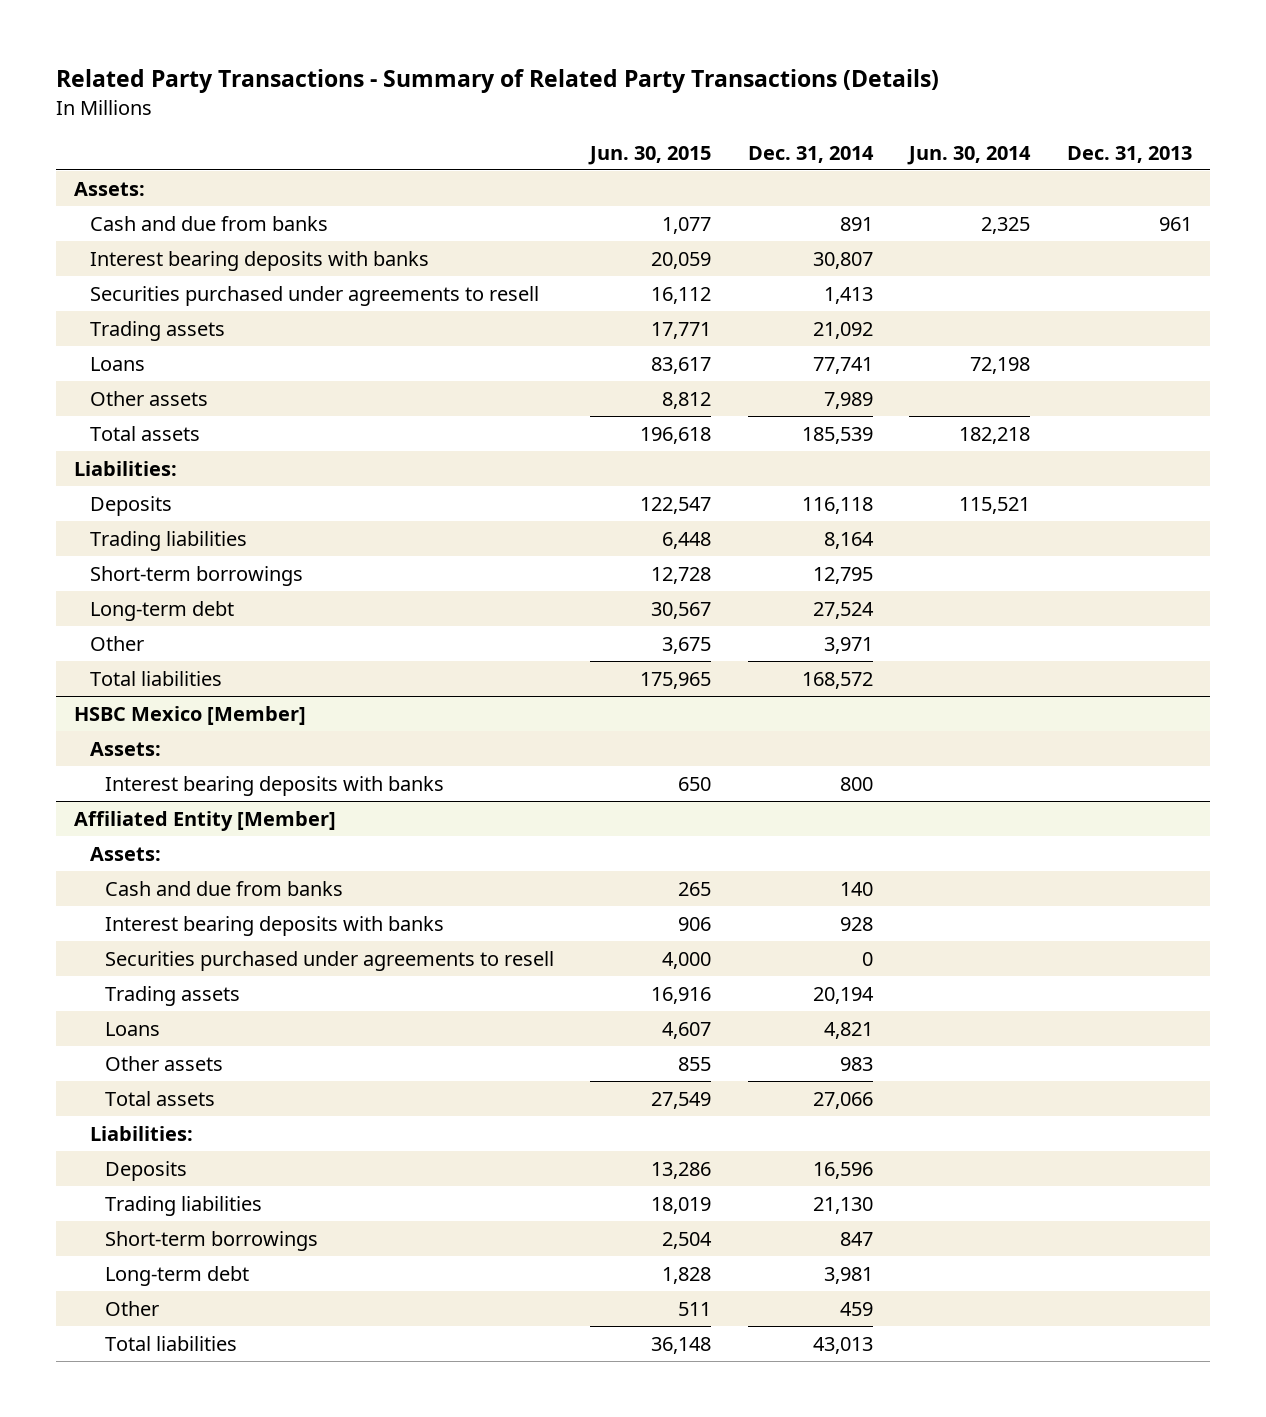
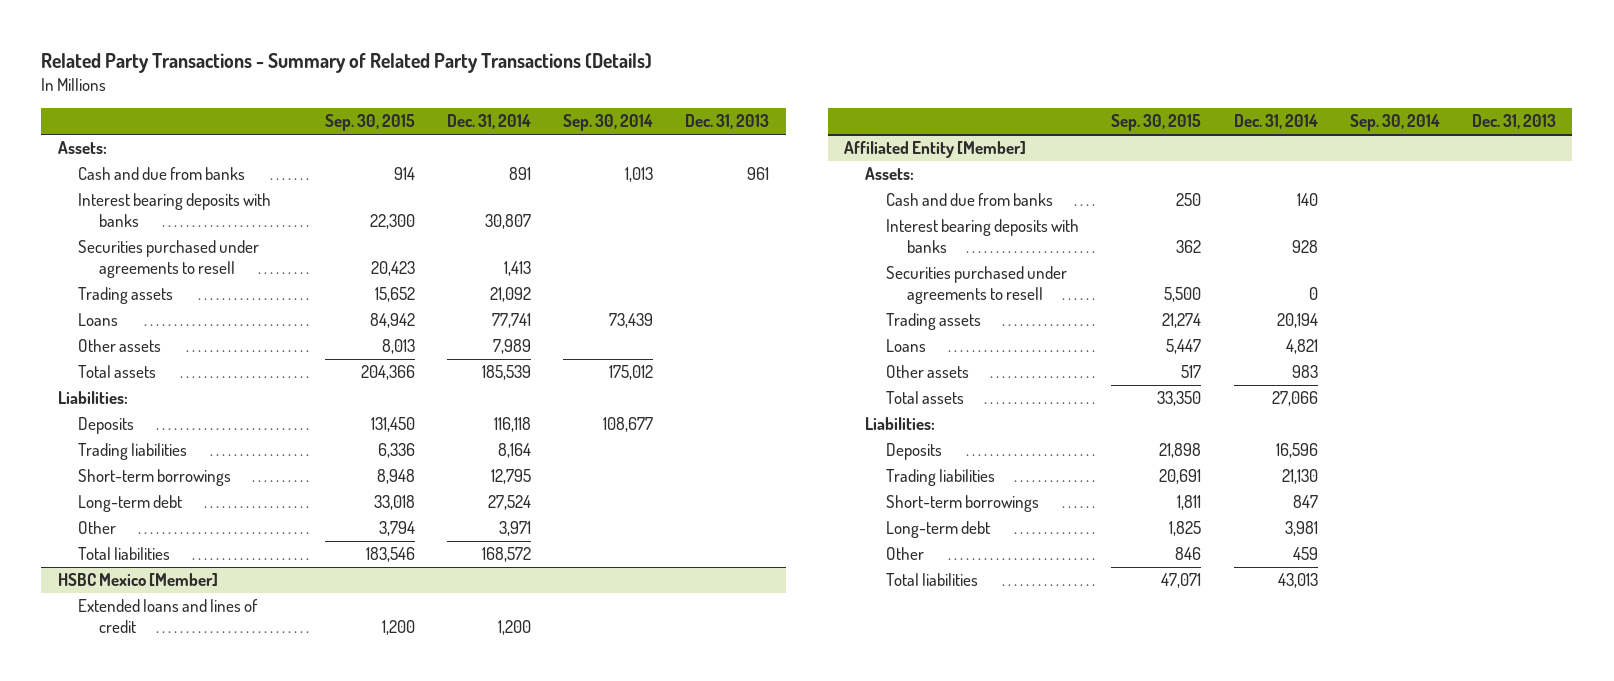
[588,145,712,165] Jun. 30, 2015 -> none
[907,145,1032,165] Jun. 30, 2014 -> none
none -> [324,114,415,132] Sep. 30, 2015
none -> [563,114,654,132] Sep. 30, 2014
[89,741,161,756] Assets: -> none
[105,775,445,796] Interest bearing deposits with banks -> none
none -> [78,599,259,634] Extended loans and lines of credit

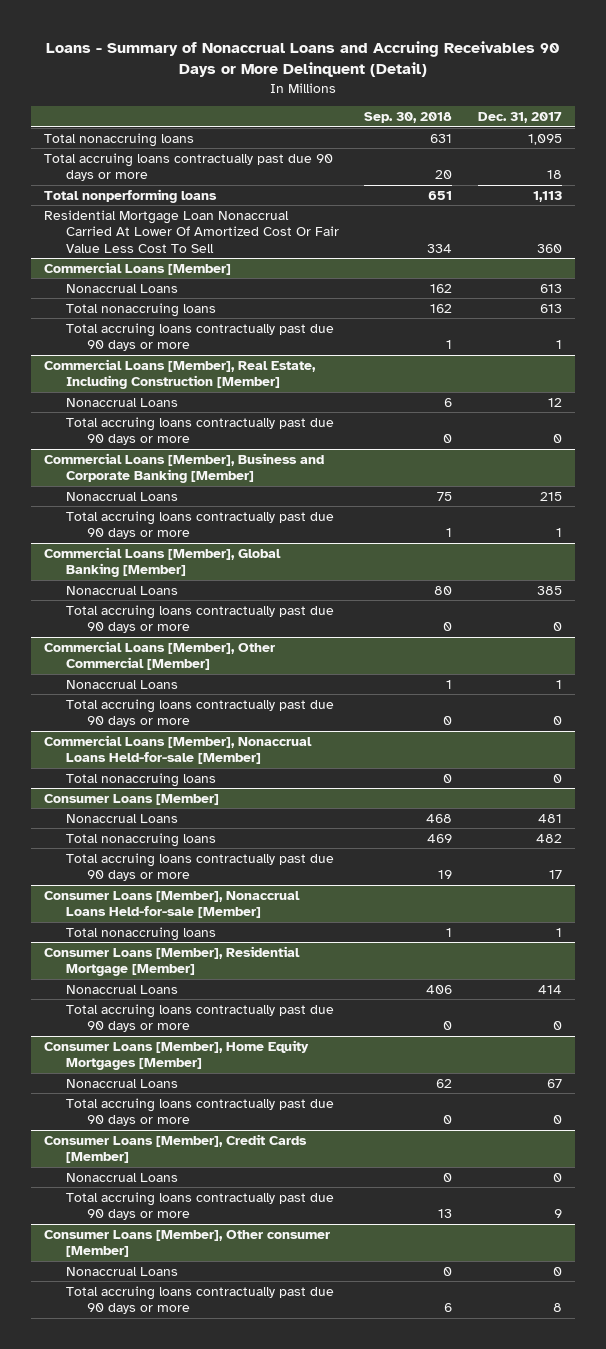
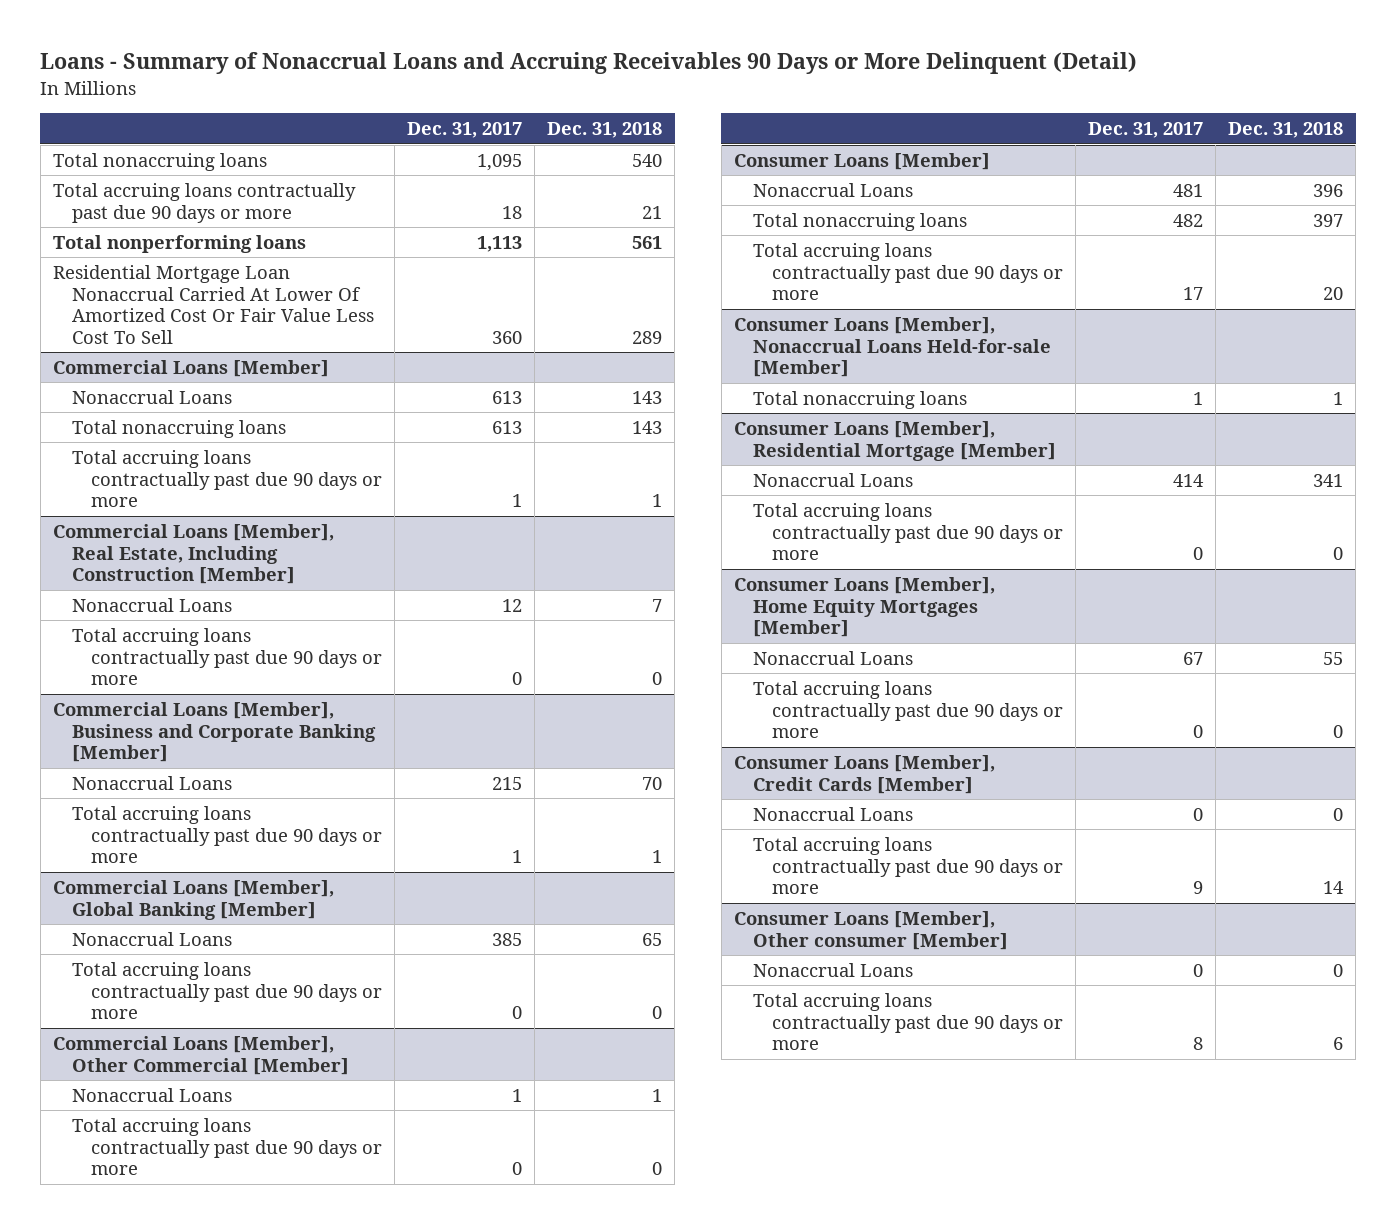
[364,112,453,124] Sep. 30, 2018 -> none
none -> [547,122,663,139] Dec. 31, 2018
[44,734,313,765] Commercial Loans [Member], Nonaccrual Loans Held-for-sale [Member] -> none
[65,772,216,787] Total nonaccruing loans -> none

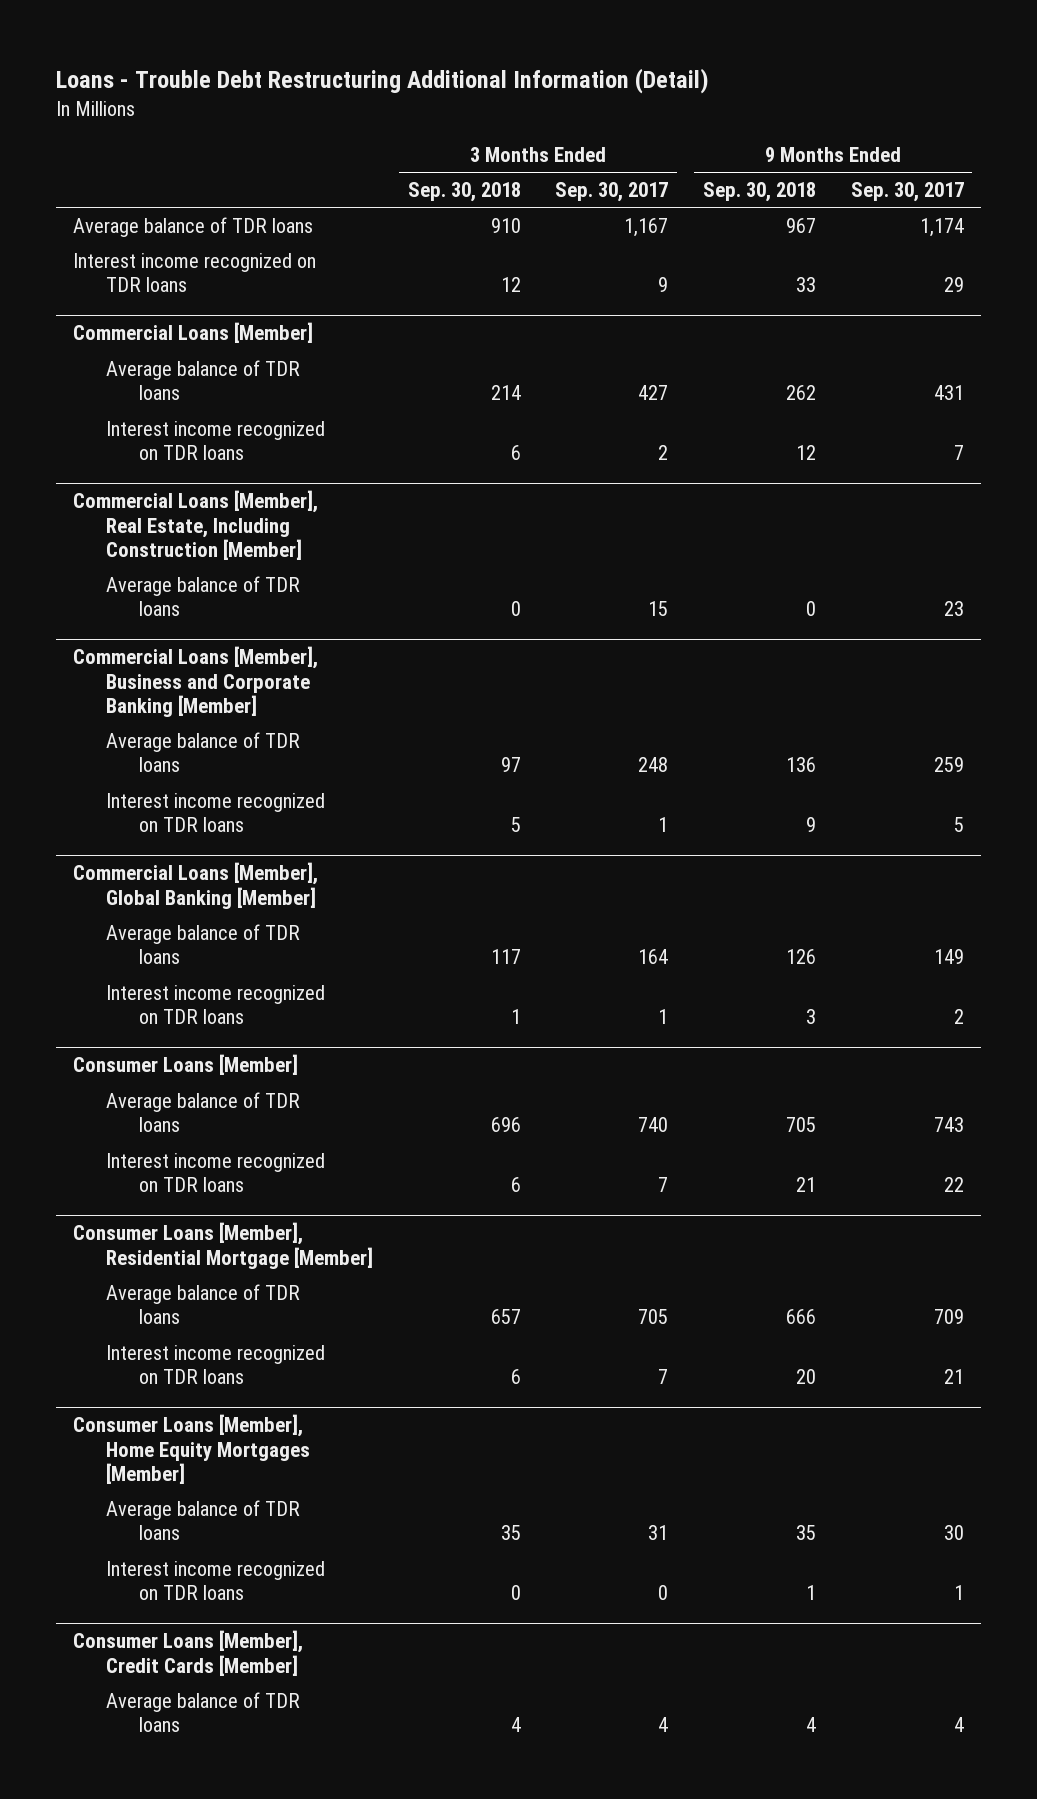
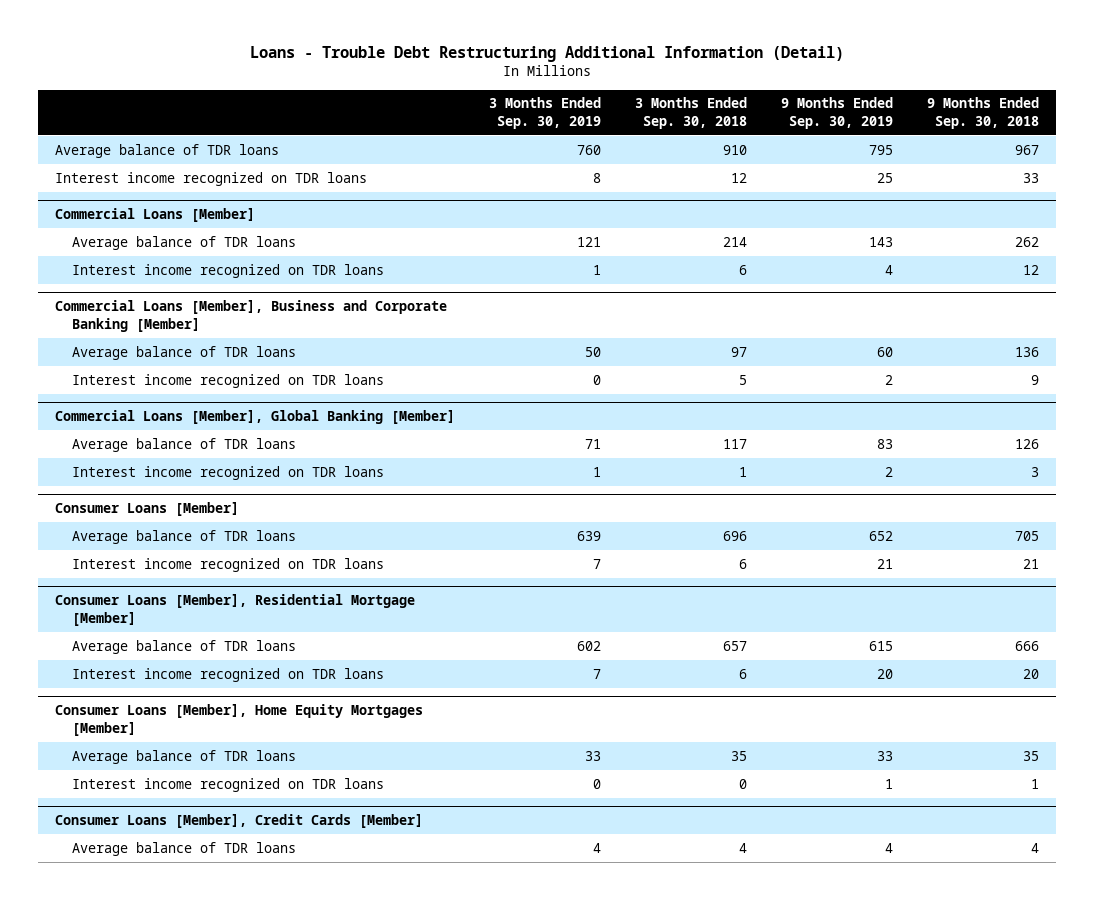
[555,182,669,203] Sep. 30, 2017 -> none
[850,182,964,203] Sep. 30, 2017 -> none
none -> [488,97,601,129] 3 Months Ended Sep. 30, 2019
none -> [781,97,894,129] 9 Months Ended Sep. 30, 2019
[73,490,319,561] Commercial Loans [Member], Real Estate, Including Construction [Member] -> none
[105,576,300,617] Average balance of TDR loans -> none

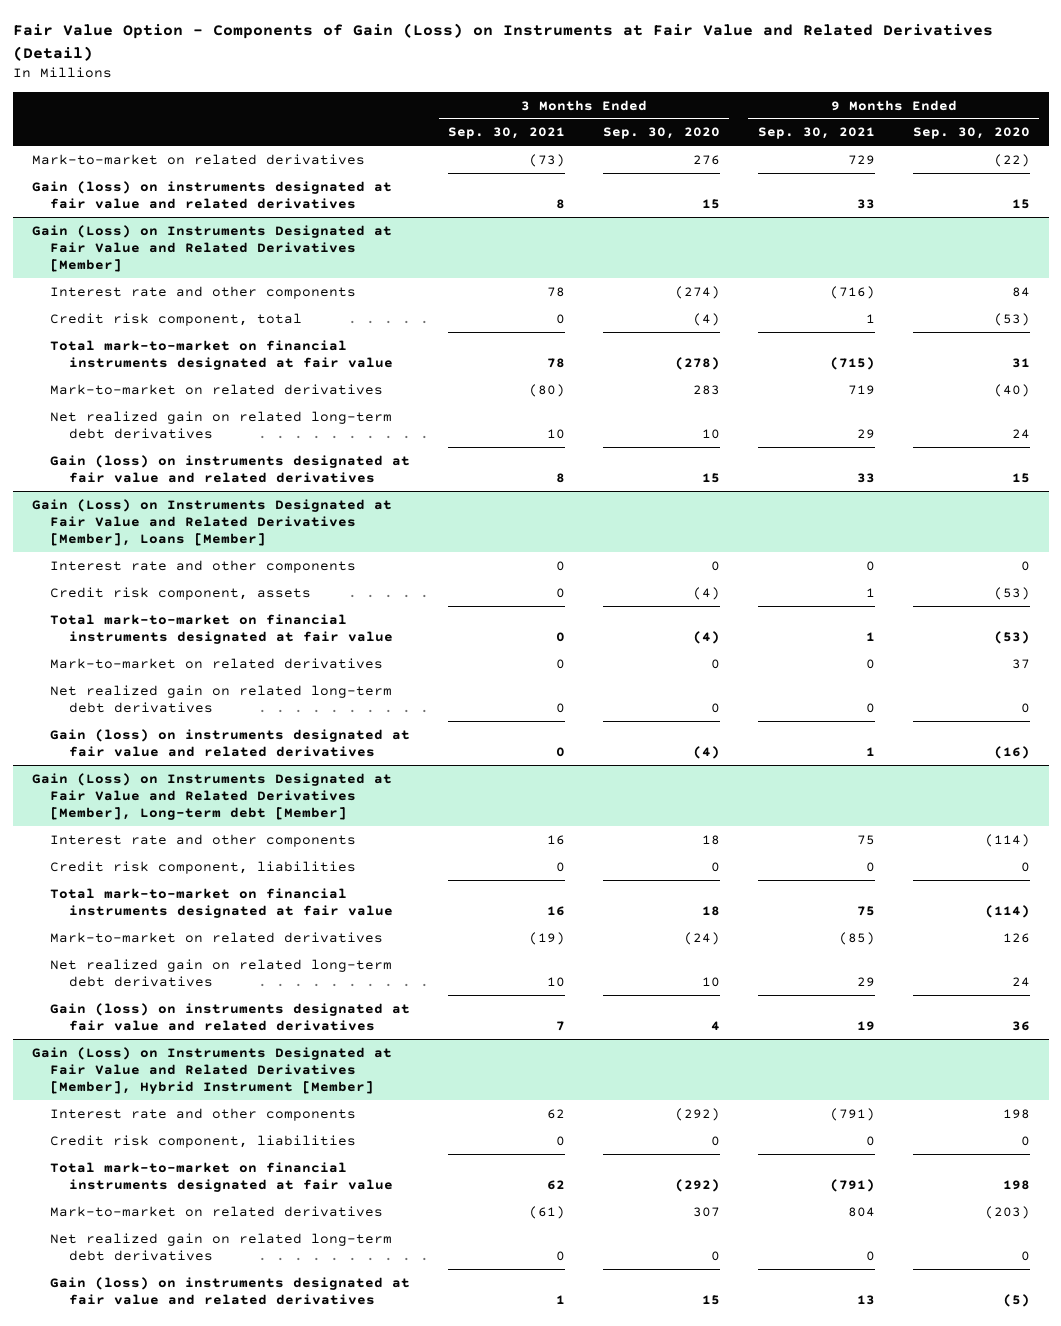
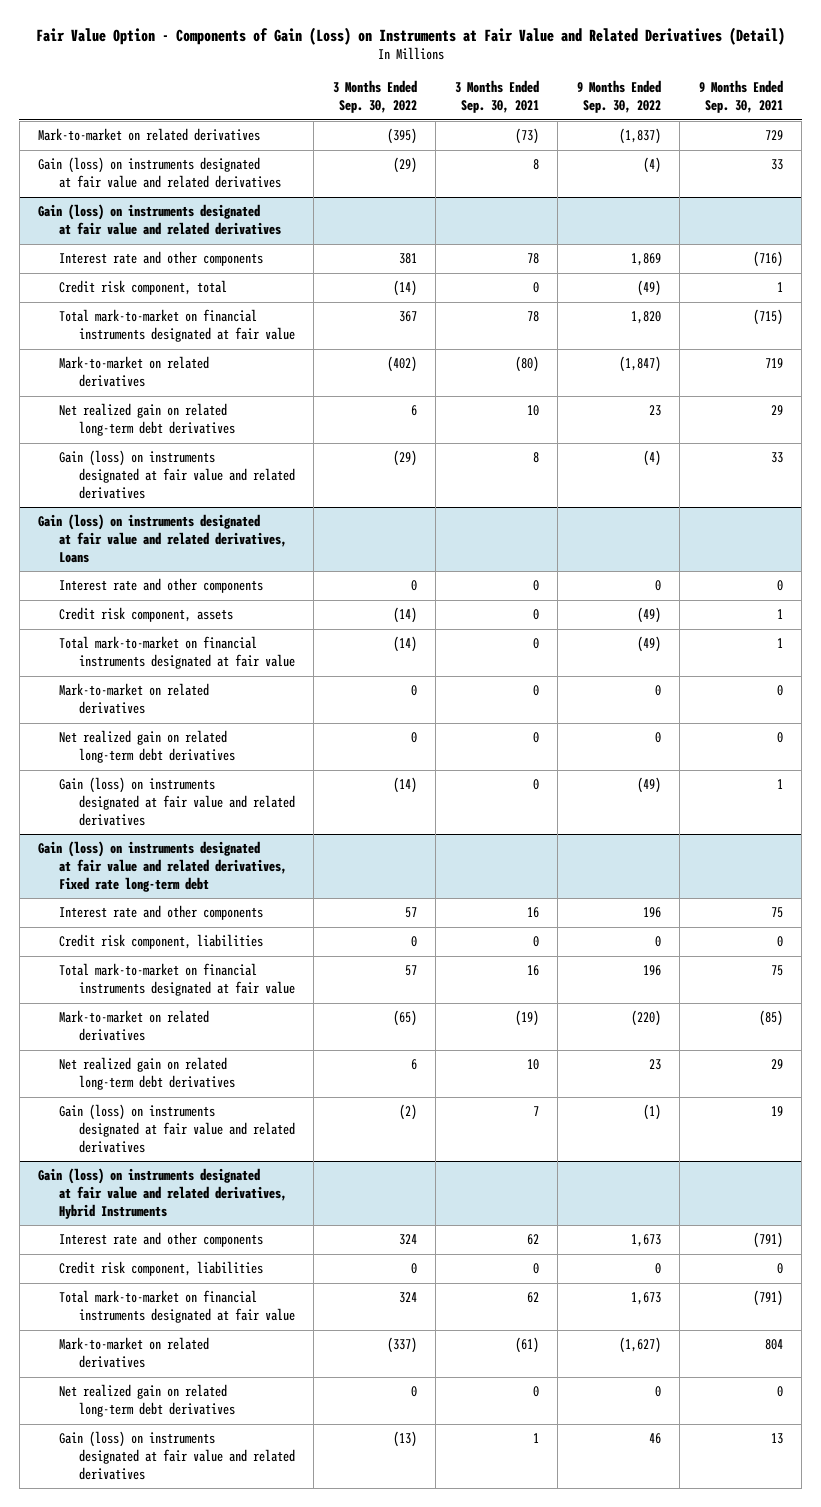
[602,127,720,140] Sep. 30, 2020 -> none
[912,127,1030,140] Sep. 30, 2020 -> none
none -> [332,80,417,114] 3 Months Ended Sep. 30, 2022
none -> [576,80,661,114] 9 Months Ended Sep. 30, 2022
[31,224,392,272] Gain (Loss) on Instruments Designated at Fair Value and Related Derivatives [Member] -> [38,204,281,236] Gain (loss) on instruments designated at fair value and related derivatives
[31,498,392,546] Gain (Loss) on Instruments Designated at Fair Value and Related Derivatives [Member], Loans [Member] -> [38,514,287,563] Gain (loss) on instruments designated at fair value and related derivatives, Loans
[31,772,392,820] Gain (Loss) on Instruments Designated at Fair Value and Related Derivatives [Member], Long-term debt [Member] -> [38,841,287,892] Gain (loss) on instruments designated at fair value and related derivatives, Fixed rate long-term debt
[31,1046,392,1094] Gain (Loss) on Instruments Designated at Fair Value and Related Derivatives [Member], Hybrid Instrument [Member] -> [38,1168,287,1219] Gain (loss) on instruments designated at fair value and related derivatives, Hybrid Instruments

